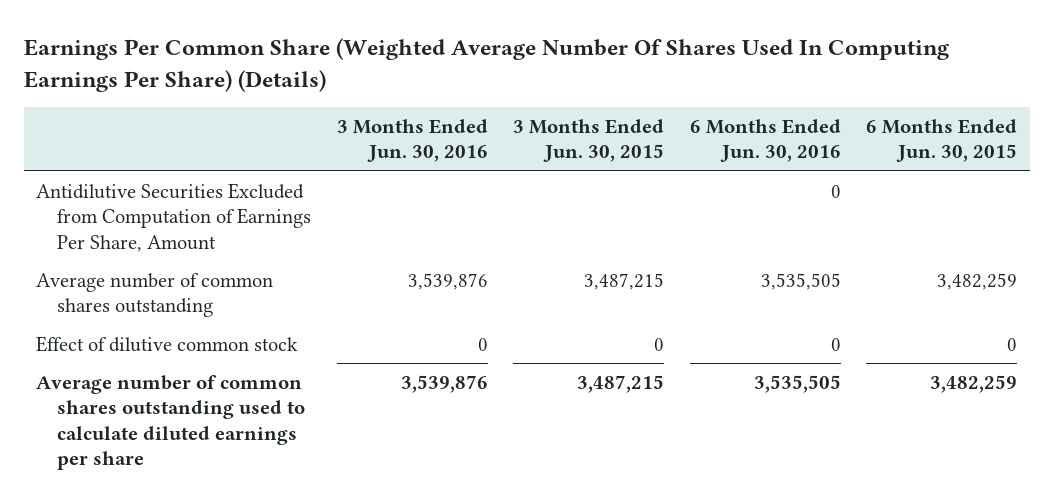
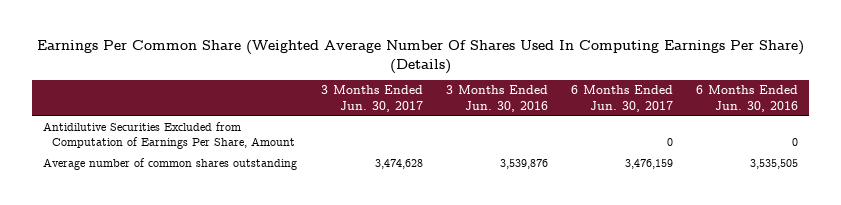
[513,118,665,163] 3 Months Ended Jun. 30, 2015 -> none
[866,118,1018,163] 6 Months Ended Jun. 30, 2015 -> none
none -> [320,85,423,112] 3 Months Ended Jun. 30, 2017
none -> [570,85,673,112] 6 Months Ended Jun. 30, 2017
[36,335,299,352] Effect of dilutive common stock -> none
[36,374,306,471] Average number of common shares outstanding used to calculate diluted earnings per share -> none

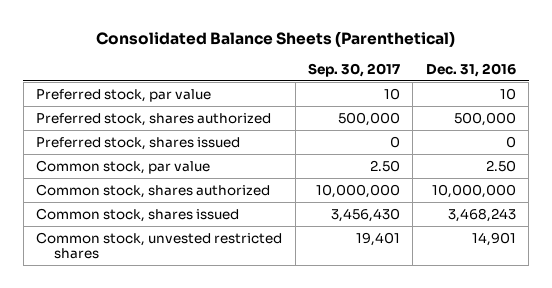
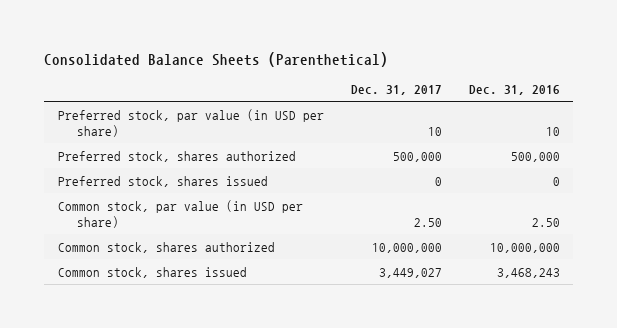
[307,63,400,78] Sep. 30, 2017 -> none
none -> [350,84,442,95] Dec. 31, 2017
[36,88,212,102] Preferred stock, par value -> [57,108,324,137] Preferred stock, par value (in USD per share)
[36,159,211,174] Common stock, par value -> [57,199,303,228] Common stock, par value (in USD per share)
[36,231,283,260] Common stock, unvested restricted shares -> none

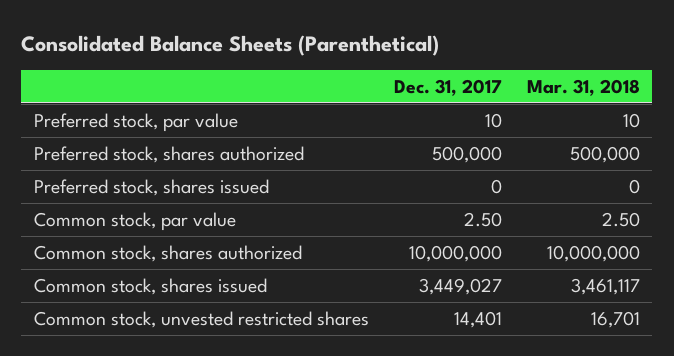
[468,84,560,95] Dec. 31, 2016 -> none
none -> [526,79,640,97] Mar. 31, 2018
[57,108,324,137] Preferred stock, par value (in USD per share) -> [33,112,238,132] Preferred stock, par value
[57,199,303,228] Common stock, par value (in USD per share) -> [33,211,236,231] Common stock, par value
none -> [33,310,369,328] Common stock, unvested restricted shares

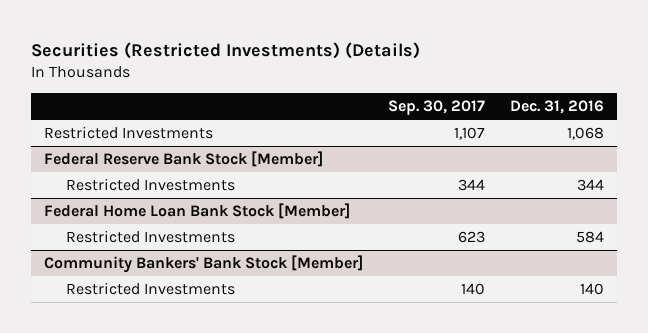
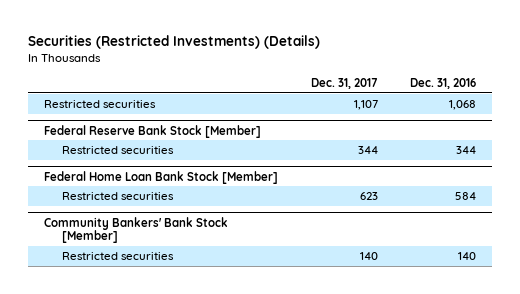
[388,100,486,116] Sep. 30, 2017 -> none
none -> [310,77,378,89] Dec. 31, 2017
[43,126,213,140] Restricted Investments -> [44,99,157,108] Restricted securities
[65,178,235,192] Restricted Investments -> [62,145,175,154] Restricted securities
[65,230,235,244] Restricted Investments -> [62,191,175,200] Restricted securities
[65,282,235,296] Restricted Investments -> [62,251,175,260] Restricted securities

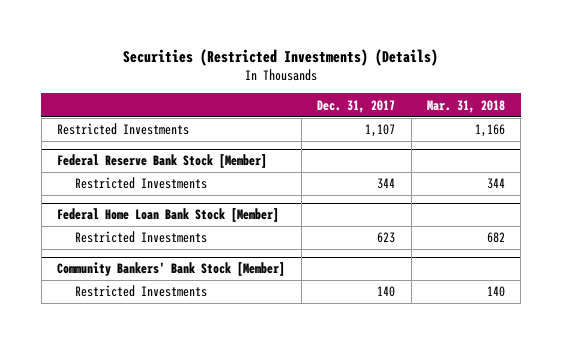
[409,77,476,89] Dec. 31, 2016 -> none
none -> [427,99,506,113] Mar. 31, 2018
[44,99,157,108] Restricted securities -> [57,123,190,136] Restricted Investments
[62,145,175,154] Restricted securities -> [75,177,208,190] Restricted Investments
[62,191,175,200] Restricted securities -> [75,231,208,244] Restricted Investments
[62,251,175,260] Restricted securities -> [75,285,208,298] Restricted Investments

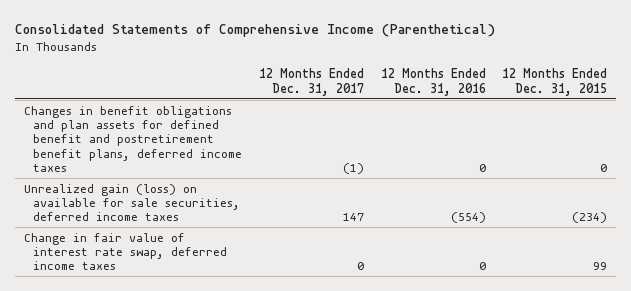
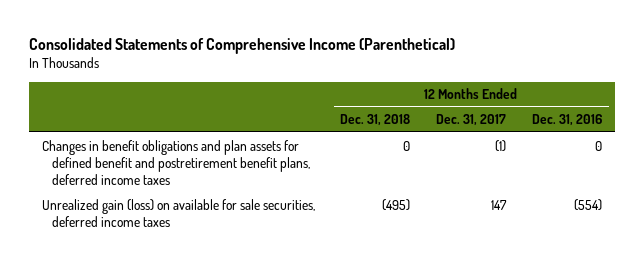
[502,68,608,96] 12 Months Ended Dec. 31, 2015 -> none
none -> [340,114,411,127] Dec. 31, 2018
[23,232,227,271] Change in fair value of interest rate swap, deferred income taxes -> none

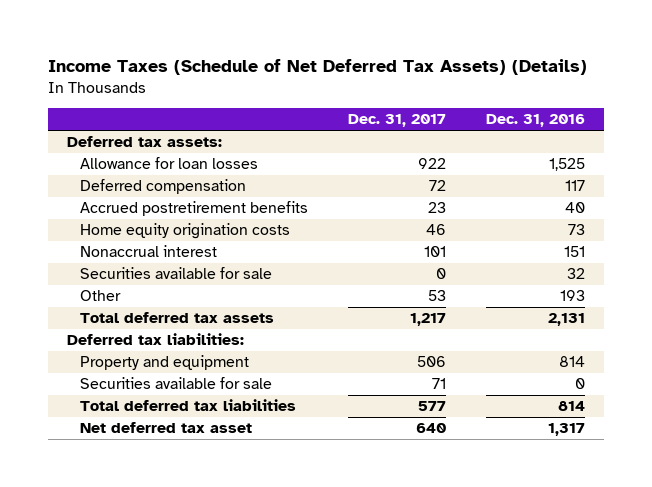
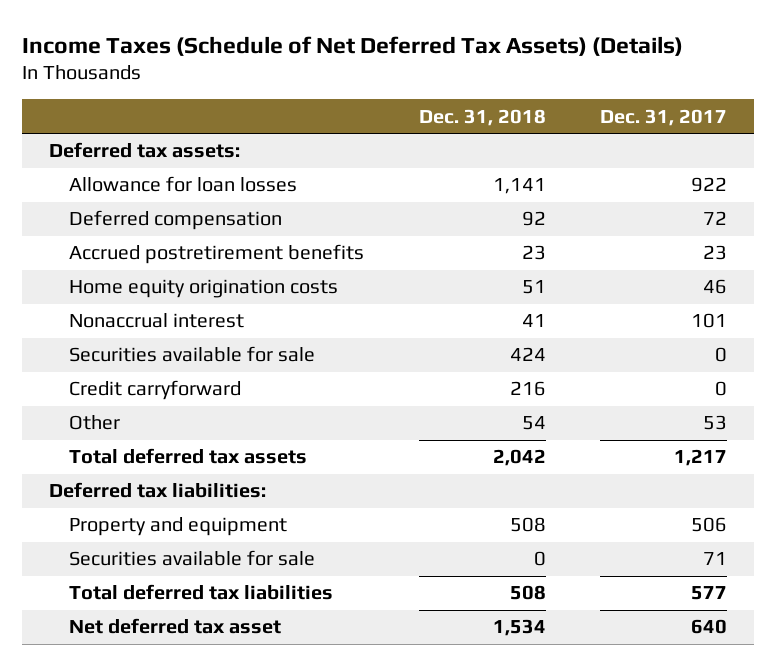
[485,114,585,128] Dec. 31, 2016 -> none
none -> [418,108,546,126] Dec. 31, 2018
none -> [69,380,242,401] Credit carryforward

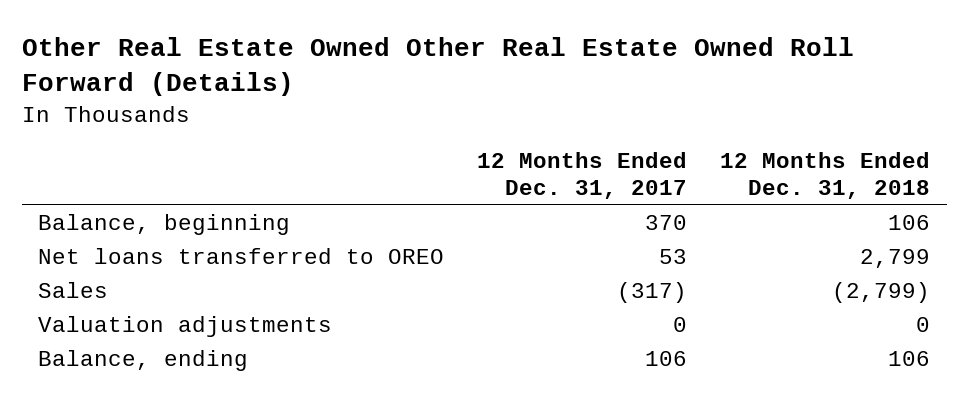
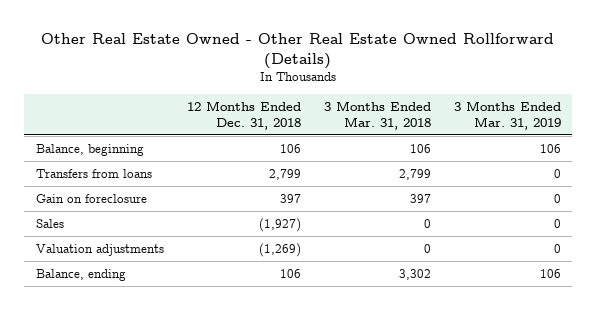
[21,37,854,97] Other Real Estate Owned Other Real Estate Owned Roll Forward (Details) -> [41,33,555,69] Other Real Estate Owned - Other Real Estate Owned Rollforward (Details)
[477,152,688,200] 12 Months Ended Dec. 31, 2017 -> none
none -> [323,100,431,130] 3 Months Ended Mar. 31, 2018
none -> [453,100,561,130] 3 Months Ended Mar. 31, 2019
[38,248,445,265] Net loans transferred to OREO -> [35,168,152,178] Transfers from loans
none -> [35,193,147,203] Gain on foreclosure
[832,282,931,304] (2,799) -> [258,217,301,232] (1,927)
[916,317,931,333] 0 -> [258,242,301,257] (1,269)

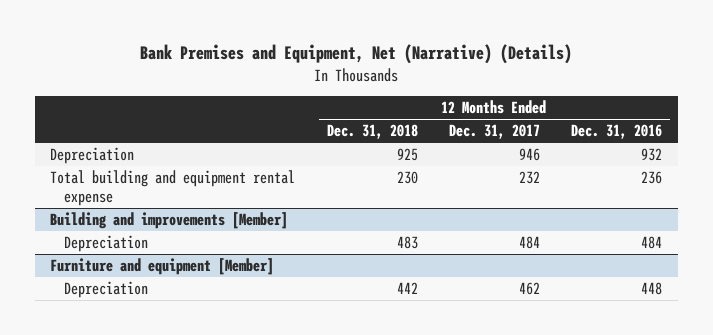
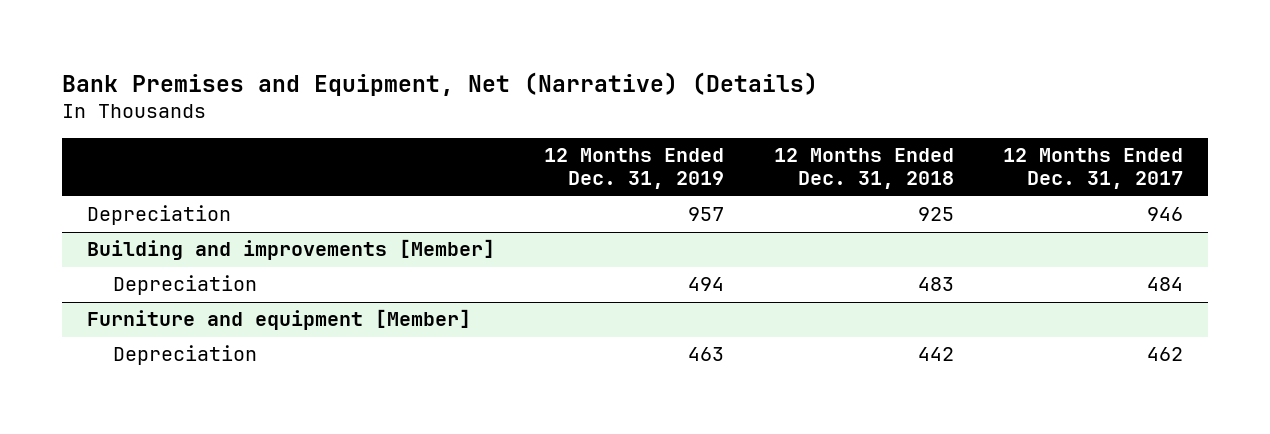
[571,124,663,140] Dec. 31, 2016 -> none
none -> [544,148,725,190] 12 Months Ended Dec. 31, 2019
[50,169,296,206] Total building and equipment rental expense -> none

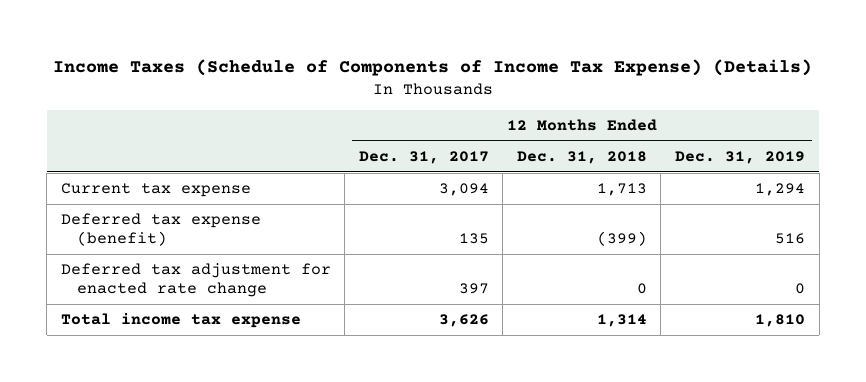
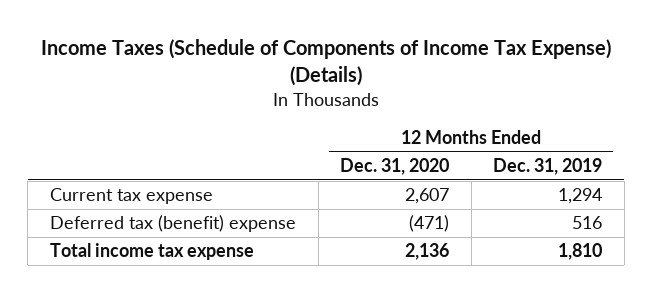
[358,150,489,164] Dec. 31, 2017 -> none
[516,150,647,164] Dec. 31, 2018 -> none
none -> [340,158,450,176] Dec. 31, 2020
[60,263,331,298] Deferred tax adjustment for enacted rate change -> none
[60,213,261,247] Deferred tax expense (benefit) -> [49,215,296,233] Deferred tax (benefit) expense

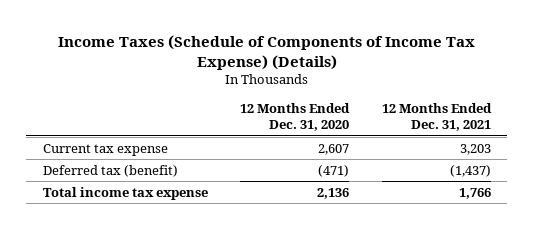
[493,158,603,176] Dec. 31, 2019 -> none
none -> [381,103,492,132] 12 Months Ended Dec. 31, 2021
[49,215,296,233] Deferred tax (benefit) expense -> [42,164,178,177] Deferred tax (benefit)

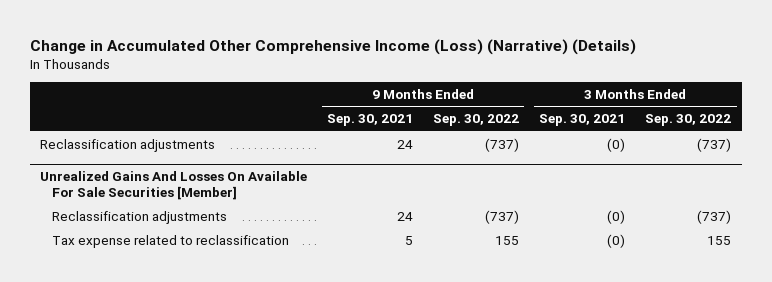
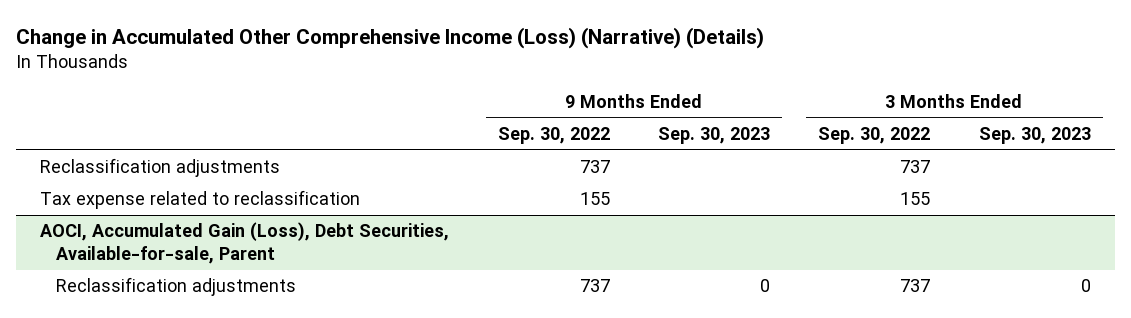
[327,114,414,127] Sep. 30, 2021 -> none
[539,114,626,127] Sep. 30, 2021 -> none
none -> [658,127,771,145] Sep. 30, 2023
none -> [978,127,1091,145] Sep. 30, 2023
[40,170,308,201] Unrealized Gains And Losses On Available For Sale Securities [Member] -> none
[51,210,227,224] Reclassification adjustments -> none
[485,137,520,152] (737) -> [579,160,610,174] 737
[697,137,732,152] (737) -> [900,160,931,174] 737
none -> [40,222,450,265] AOCI, Accumulated Gain (Loss), Debt Securities, Available-for-sale, Parent
none -> [56,277,297,297] Reclassification adjustments

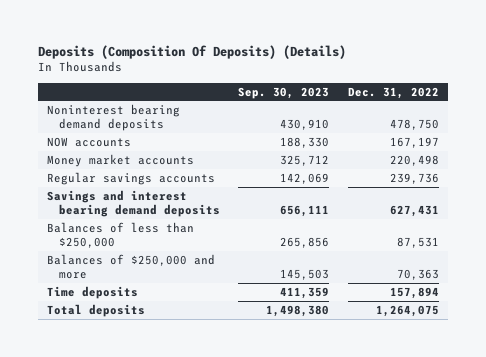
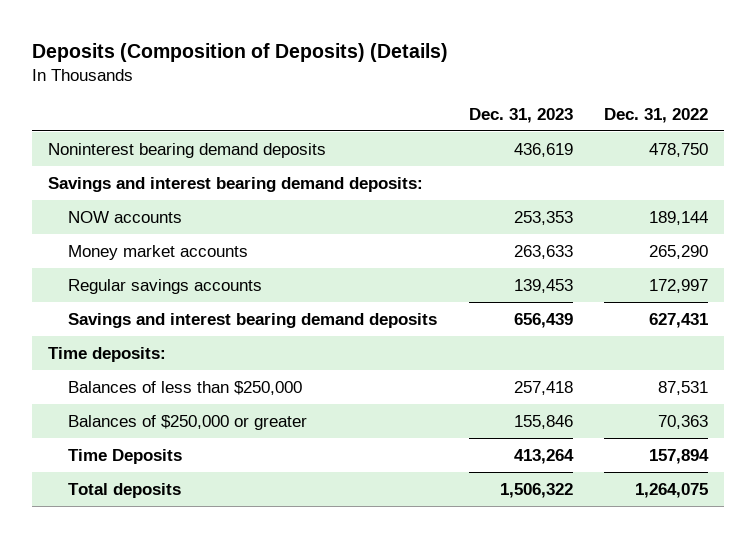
[37,44,346,59] Deposits (Composition Of Deposits) (Details) -> [31,42,448,62] Deposits (Composition of Deposits) (Details)
[238,86,330,99] Sep. 30, 2023 -> none
none -> [468,107,573,123] Dec. 31, 2023
none -> [47,176,423,192] Savings and interest bearing demand deposits:
[390,136,440,148] 167,197 -> [649,210,709,225] 189,144
[390,154,440,166] 220,498 -> [649,244,709,259] 265,290
[390,172,440,184] 239,736 -> [649,278,709,293] 172,997
none -> [47,346,166,362] Time deposits:
[47,253,216,280] Balances of $250,000 and more -> [67,414,307,430] Balances of $250,000 or greater
[47,285,139,299] Time deposits -> [67,448,182,464] Time Deposits

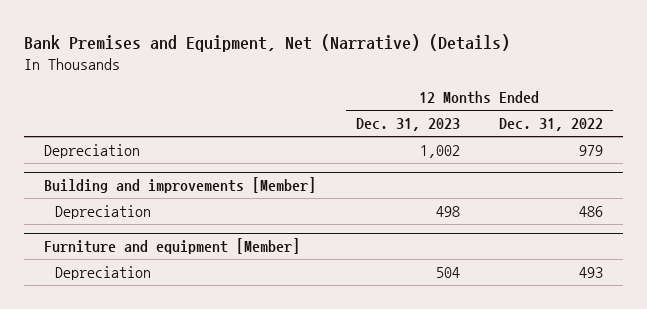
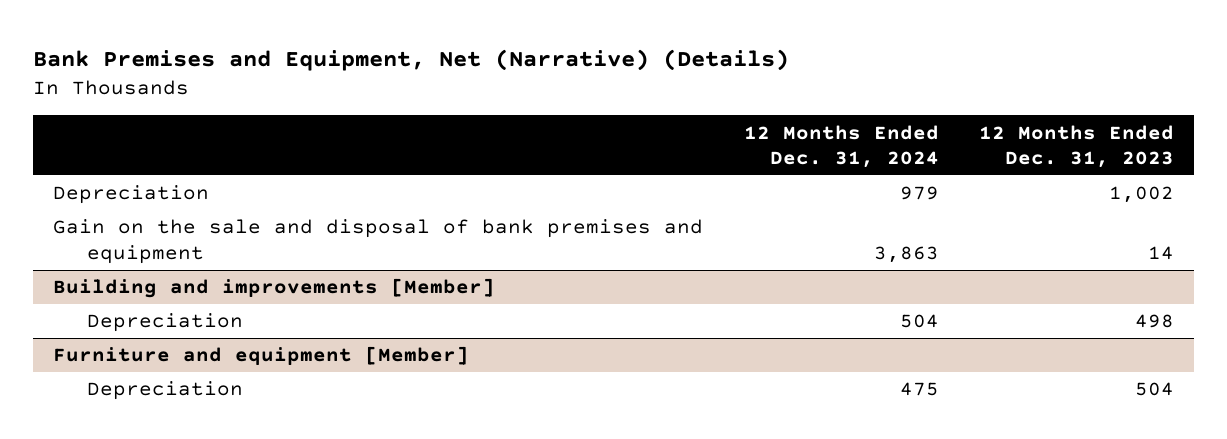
[499,118,604,132] Dec. 31, 2022 -> none
none -> [743,124,939,169] 12 Months Ended Dec. 31, 2024
none -> [53,219,704,264] Gain on the sale and disposal of bank premises and equipment

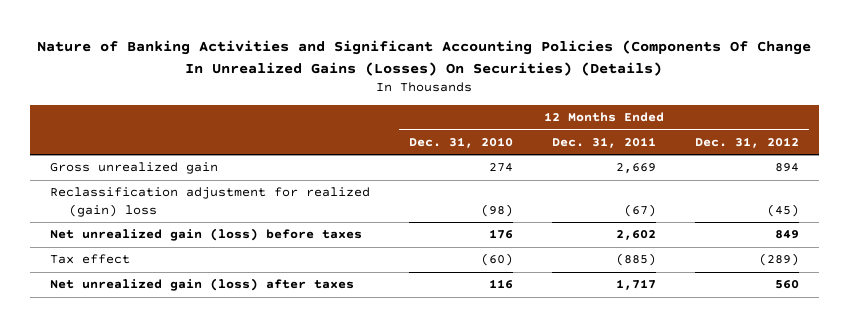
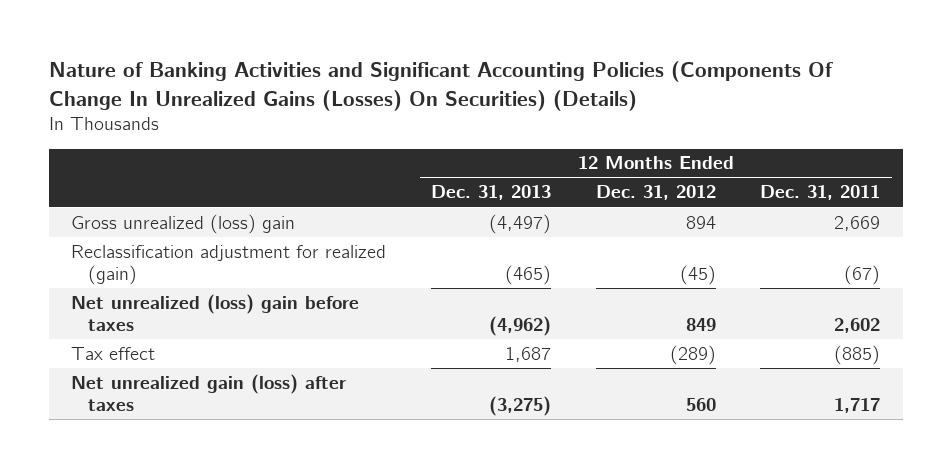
[408,136,513,148] Dec. 31, 2010 -> none
none -> [430,185,551,201] Dec. 31, 2013
[49,162,218,175] Gross unrealized gain -> [71,213,296,234] Gross unrealized (loss) gain
[49,187,370,217] Reclassification adjustment for realized (gain) loss -> [71,244,387,286] Reclassification adjustment for realized (gain)
[49,228,362,242] Net unrealized gain (loss) before taxes -> [71,293,360,332] Net unrealized (loss) gain before taxes

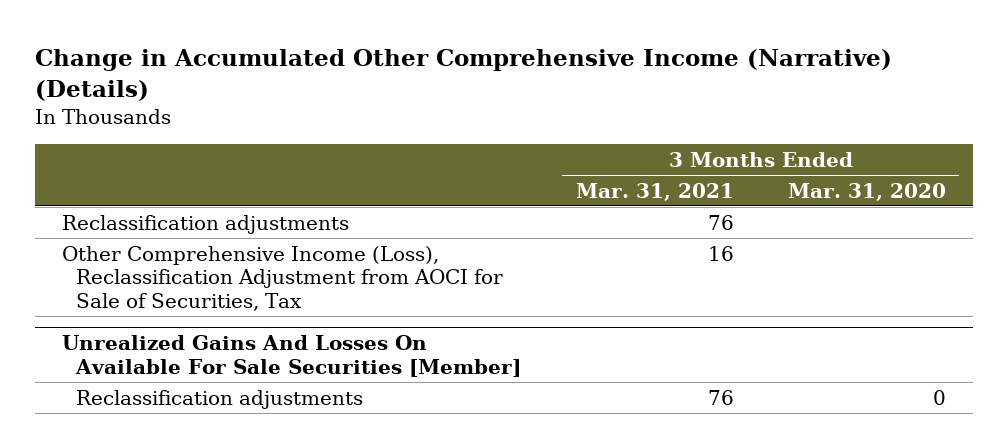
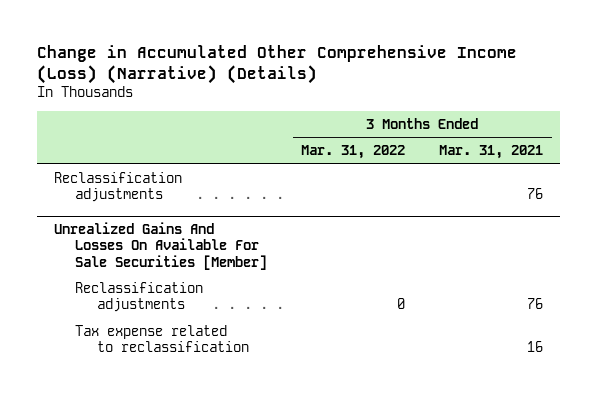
[35,49,893,102] Change in Accumulated Other Comprehensive Income (Narrative) (Details) -> [37,45,518,85] Change in Accumulated Other Comprehensive Income (Loss) (Narrative) (Details)
[787,182,946,201] Mar. 31, 2020 -> none
none -> [301,145,406,160] Mar. 31, 2022
[62,245,504,311] Other Comprehensive Income (Loss), Reclassification Adjustment from AOCI for Sale of Securities, Tax -> none
none -> [75,325,249,353] Tax expense related to reclassification

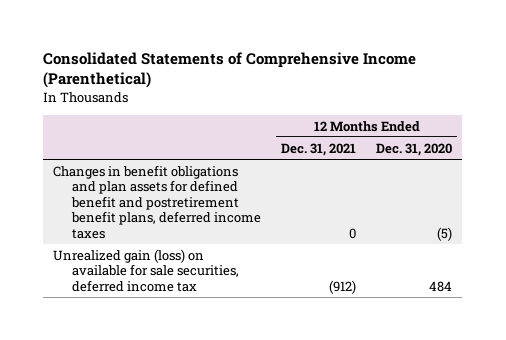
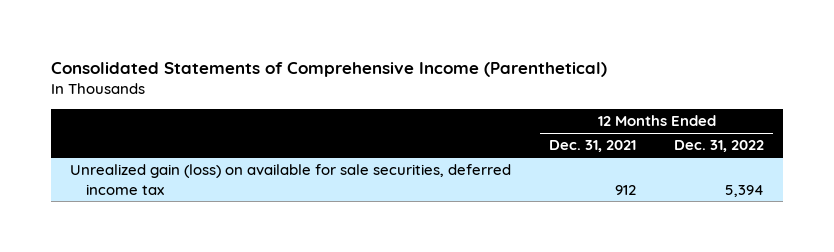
[376,142,453,156] Dec. 31, 2020 -> none
none -> [674,140,765,153] Dec. 31, 2022
[53,164,262,239] Changes in benefit obligations and plan assets for defined benefit and postretirement benefit plans, deferred income taxes -> none
[329,279,357,294] (912) -> [615,184,637,195] 912

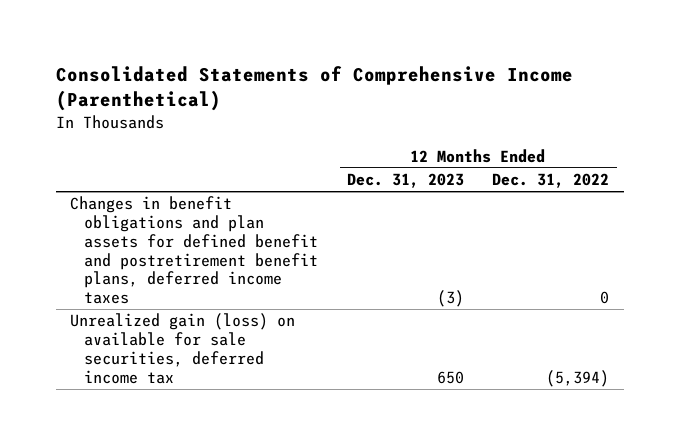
[549,140,637,153] Dec. 31, 2021 -> none
none -> [346,173,464,189] Dec. 31, 2023
none -> [70,196,319,305] Changes in benefit obligations and plan assets for defined benefit and postretirement benefit plans, deferred income taxes
[725,184,765,197] 5,394 -> [546,369,610,387] (5,394)

